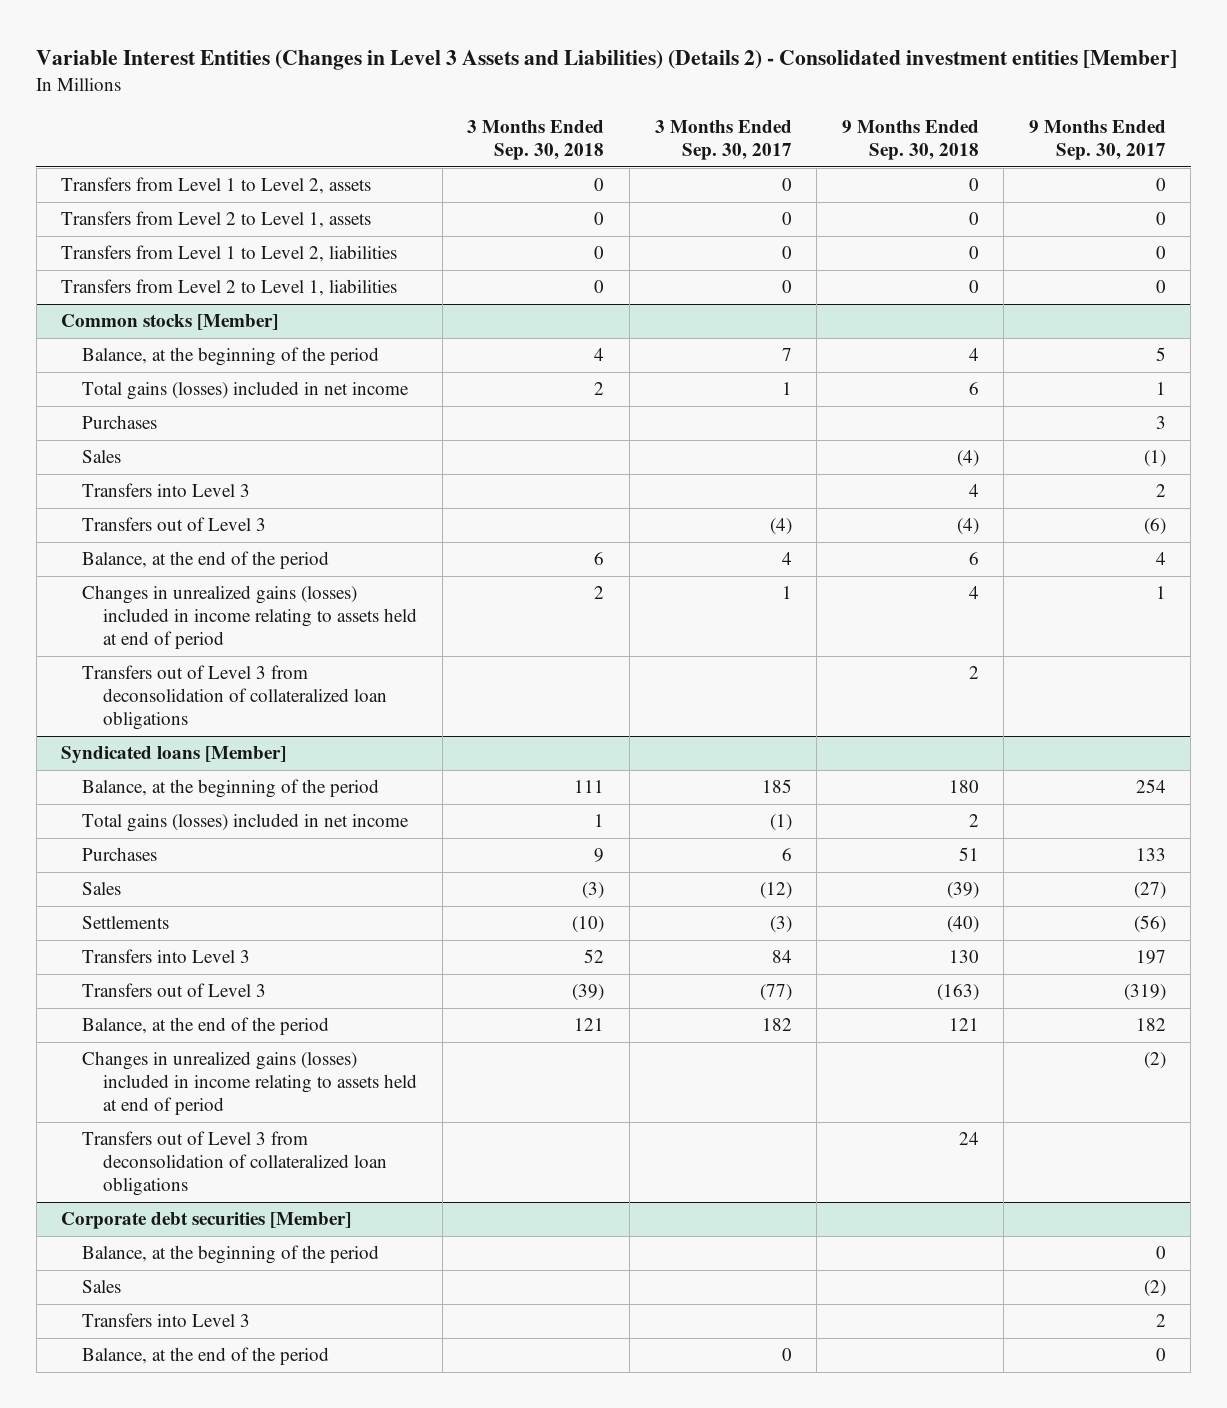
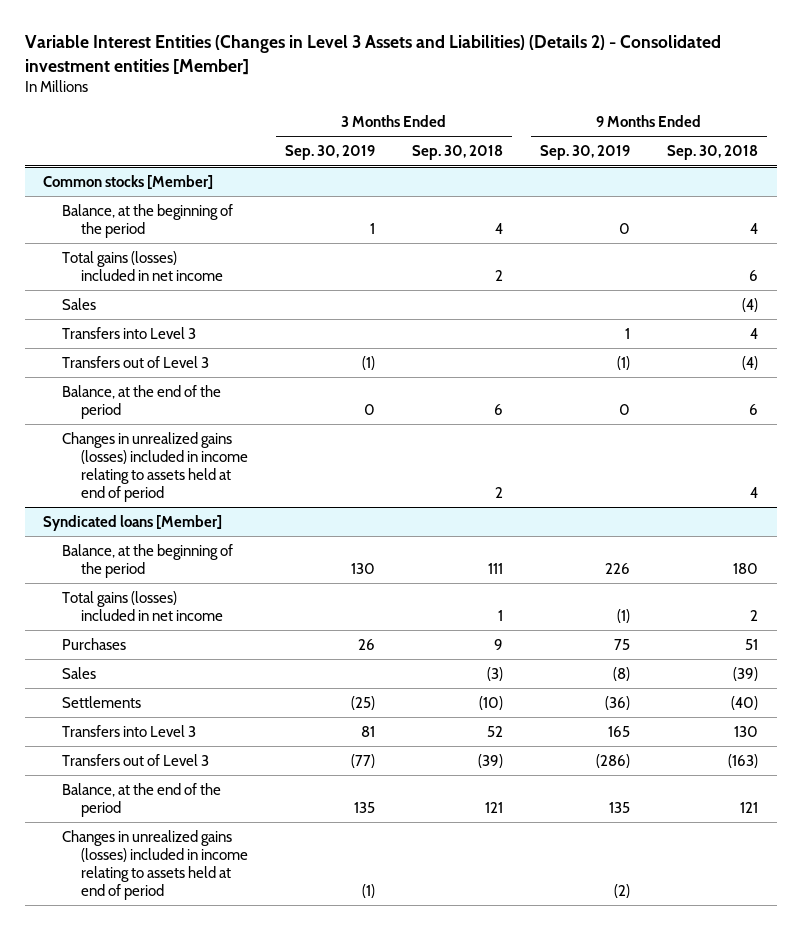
[654,119,792,160] 3 Months Ended Sep. 30, 2017 -> none
[1028,119,1166,160] 9 Months Ended Sep. 30, 2017 -> none
none -> [284,145,375,161] Sep. 30, 2019
none -> [540,145,631,161] Sep. 30, 2019
[61,177,372,195] Transfers from Level 1 to Level 2, assets -> none
[61,211,372,229] Transfers from Level 2 to Level 1, assets -> none
[61,245,398,263] Transfers from Level 1 to Level 2, liabilities -> none
[61,279,398,297] Transfers from Level 2 to Level 1, liabilities -> none
[82,415,158,430] Purchases -> none
[82,665,388,731] Transfers out of Level 3 from deconsolidation of collateralized loan obligations -> none
[82,1131,388,1197] Transfers out of Level 3 from deconsolidation of collateralized loan obligations -> none
[61,1212,352,1230] Corporate debt securities [Member] -> none
[82,1245,380,1265] Balance, at the beginning of the period -> none
[82,1280,122,1294] Sales -> none
[82,1313,251,1328] Transfers into Level 3 -> none
[82,1347,330,1366] Balance, at the end of the period -> none

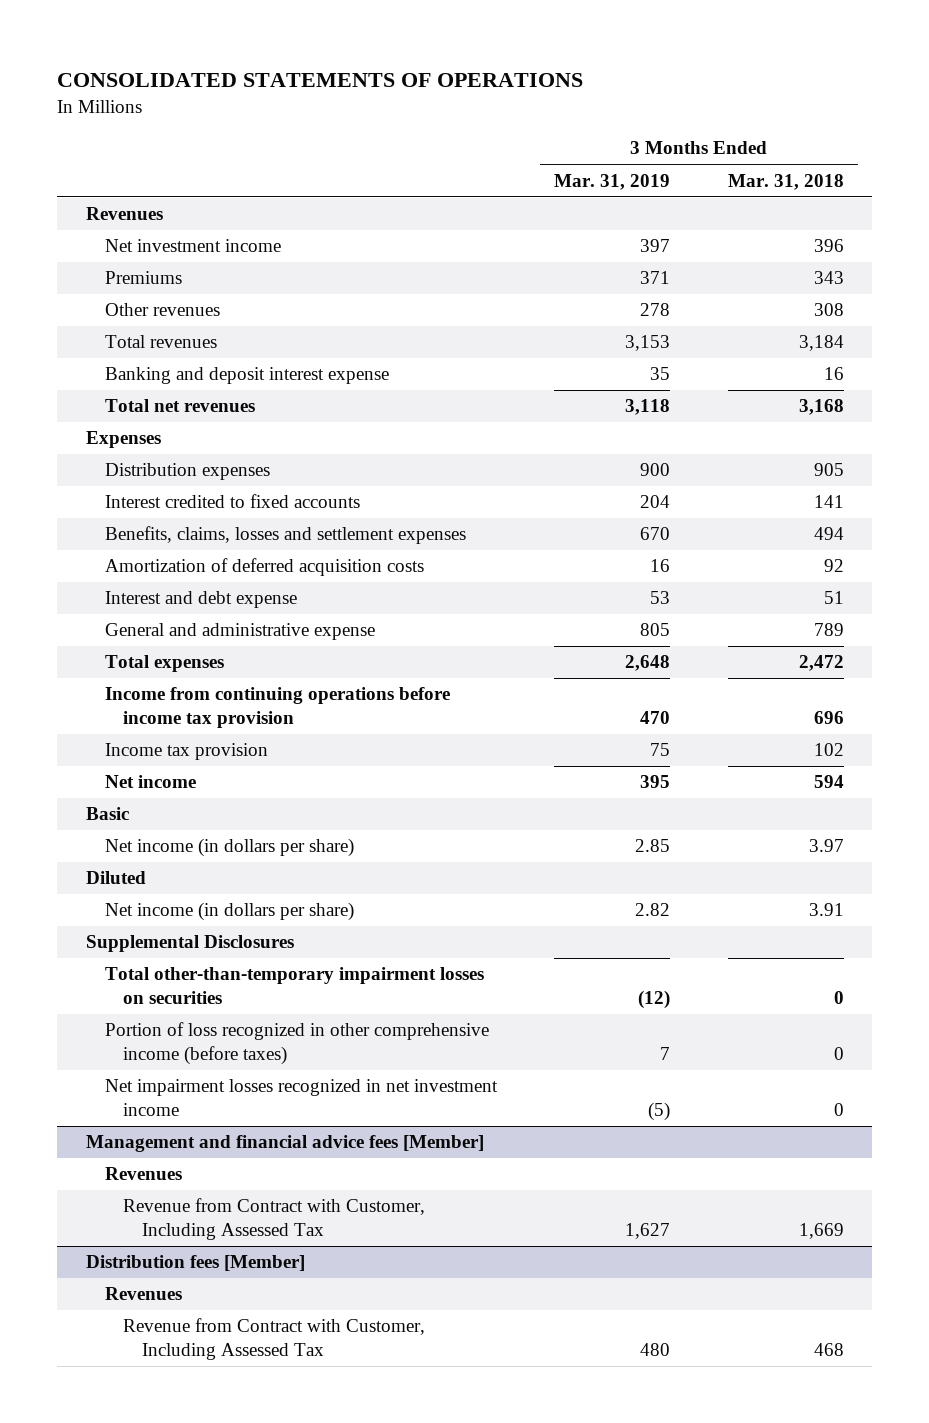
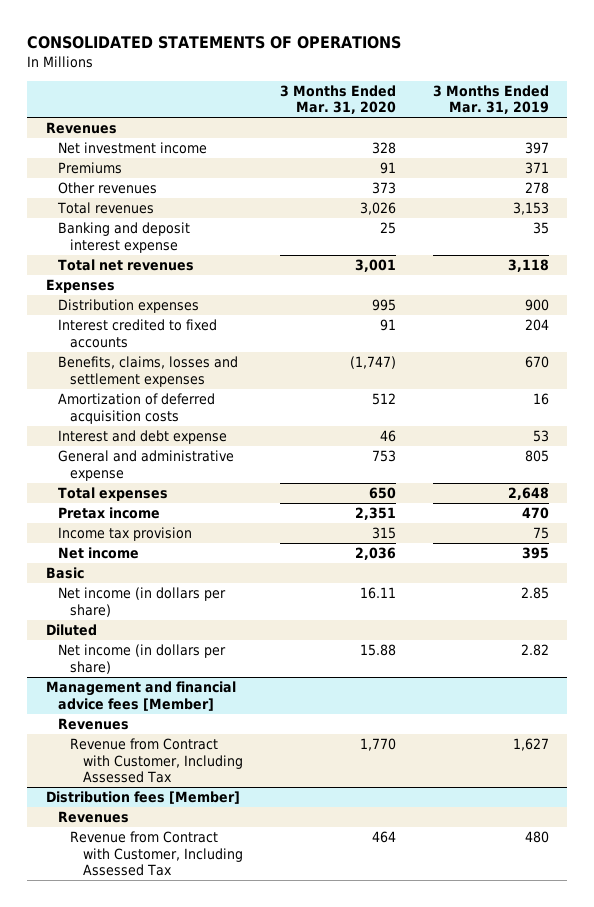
[727,173,844,190] Mar. 31, 2018 -> none
none -> [279,84,396,115] 3 Months Ended Mar. 31, 2020
[104,687,450,728] Income from continuing operations before income tax provision -> [58,507,161,520] Pretax income
[85,935,294,953] Supplemental Disclosures -> none
[104,967,484,1004] Total other-than-temporary impairment losses on securities -> none
[104,1022,489,1065] Portion of loss recognized in other comprehensive income (before taxes) -> none
[104,1079,498,1116] Net impairment losses recognized in net investment income -> none

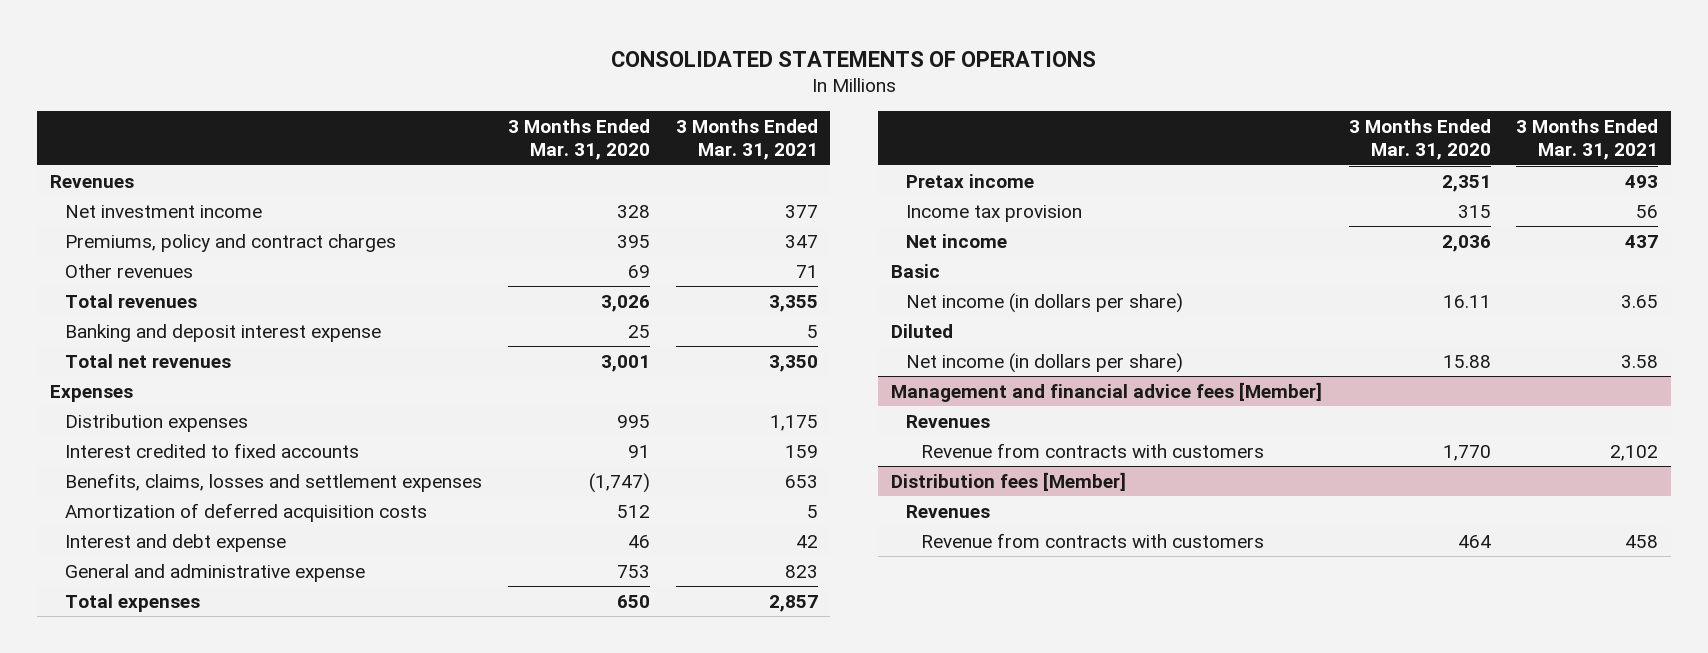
[432,84,549,115] 3 Months Ended Mar. 31, 2019 -> none
none -> [675,119,818,161] 3 Months Ended Mar. 31, 2021
[58,162,123,175] Premiums -> none
none -> [65,233,397,252] Premiums, policy and contract charges
[371,182,396,195] 373 -> [627,264,650,278] 69
[70,738,243,783] Revenue from Contract with Customer, Including Assessed Tax -> [920,442,1264,458] Revenue from contracts with customers
[70,831,243,876] Revenue from Contract with Customer, Including Assessed Tax -> [920,532,1264,548] Revenue from contracts with customers

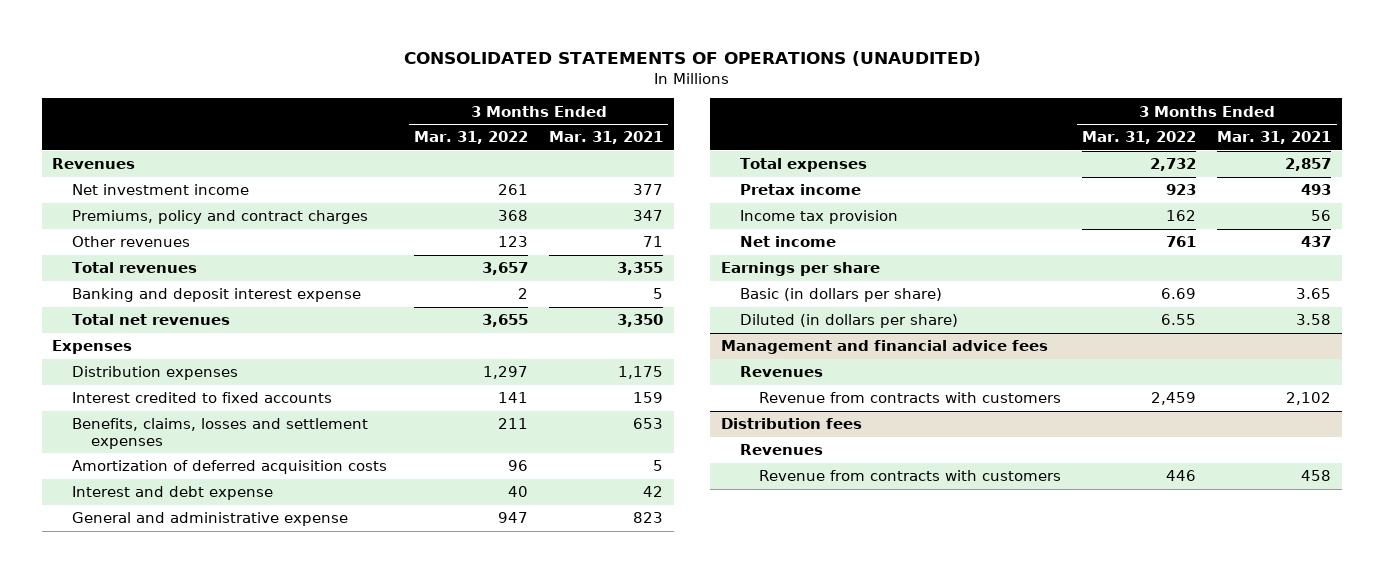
[611,50,1097,67] CONSOLIDATED STATEMENTS OF OPERATIONS -> [403,51,981,67] CONSOLIDATED STATEMENTS OF OPERATIONS (UNAUDITED)
[507,119,650,161] 3 Months Ended Mar. 31, 2020 -> none
none -> [413,131,528,145] Mar. 31, 2022
[890,263,940,278] Basic -> none
[890,323,953,338] Diluted -> none
none -> [720,262,880,277] Earnings per share
[905,292,1183,313] Net income (in dollars per share) -> [739,288,942,303] Basic (in dollars per share)
[905,352,1183,373] Net income (in dollars per share) -> [739,314,958,329] Diluted (in dollars per share)
[890,381,1322,402] Management and financial advice fees [Member] -> [720,340,1048,355] Management and financial advice fees
[890,471,1126,491] Distribution fees [Member] -> [720,418,862,430] Distribution fees

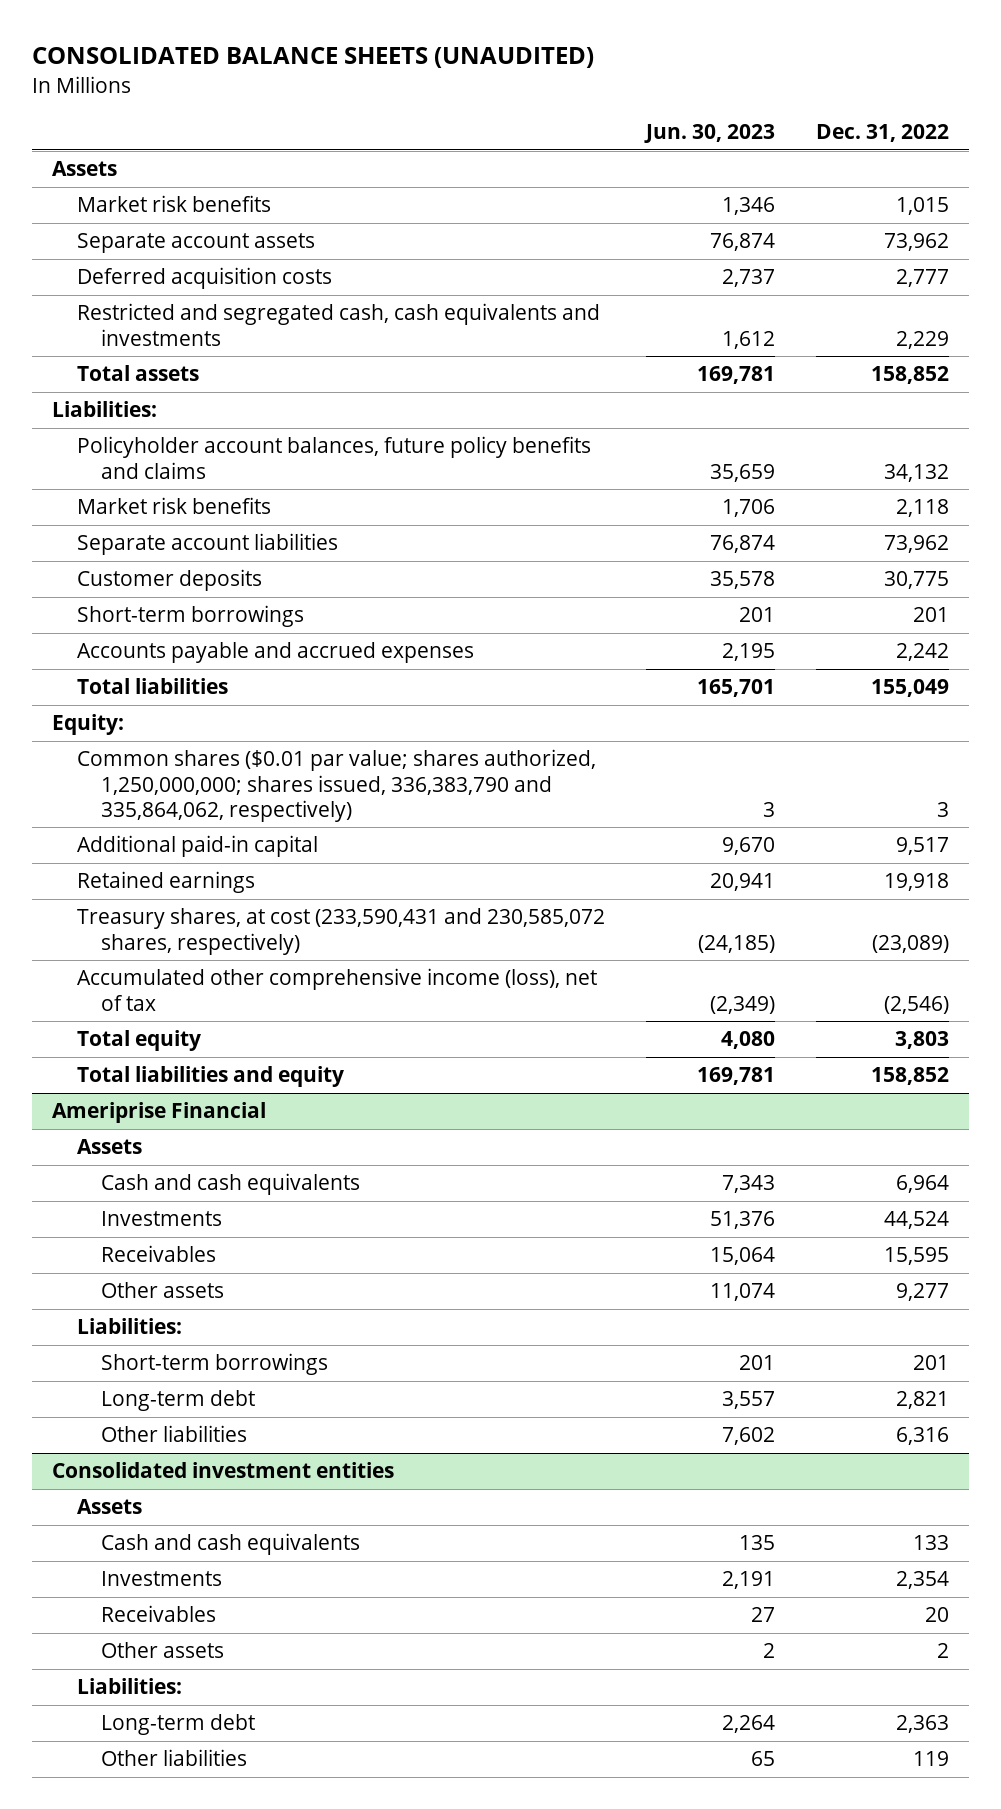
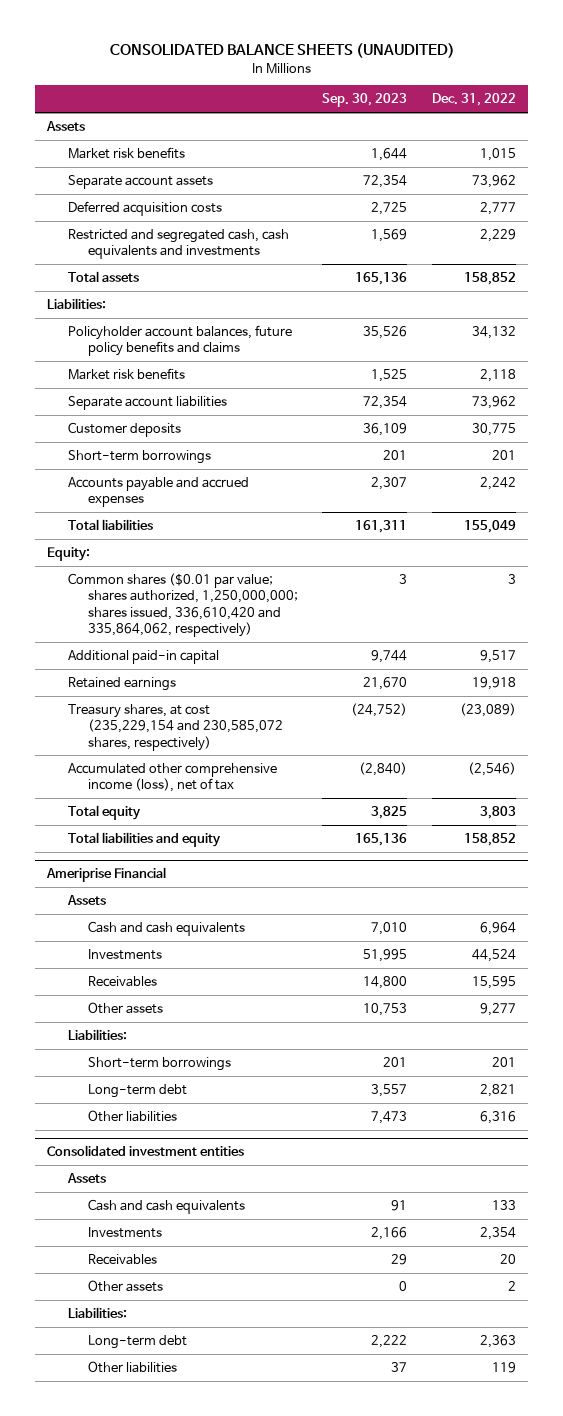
[643,124,775,144] Jun. 30, 2023 -> none
none -> [322,93,408,108] Sep. 30, 2023
[76,749,596,822] Common shares ($0.01 par value; shares authorized, 1,250,000,000; shares issued, 336,383,790 and 335,864,062, respectively) -> [67,572,298,638] Common shares ($0.01 par value; shares authorized, 1,250,000,000; shares issued, 336,610,420 and 335,864,062, respectively)
[76,908,605,955] Treasury shares, at cost (233,590,431 and 230,585,072 shares, respectively) -> [67,703,283,751] Treasury shares, at cost (235,229,154 and 230,585,072 shares, respectively)

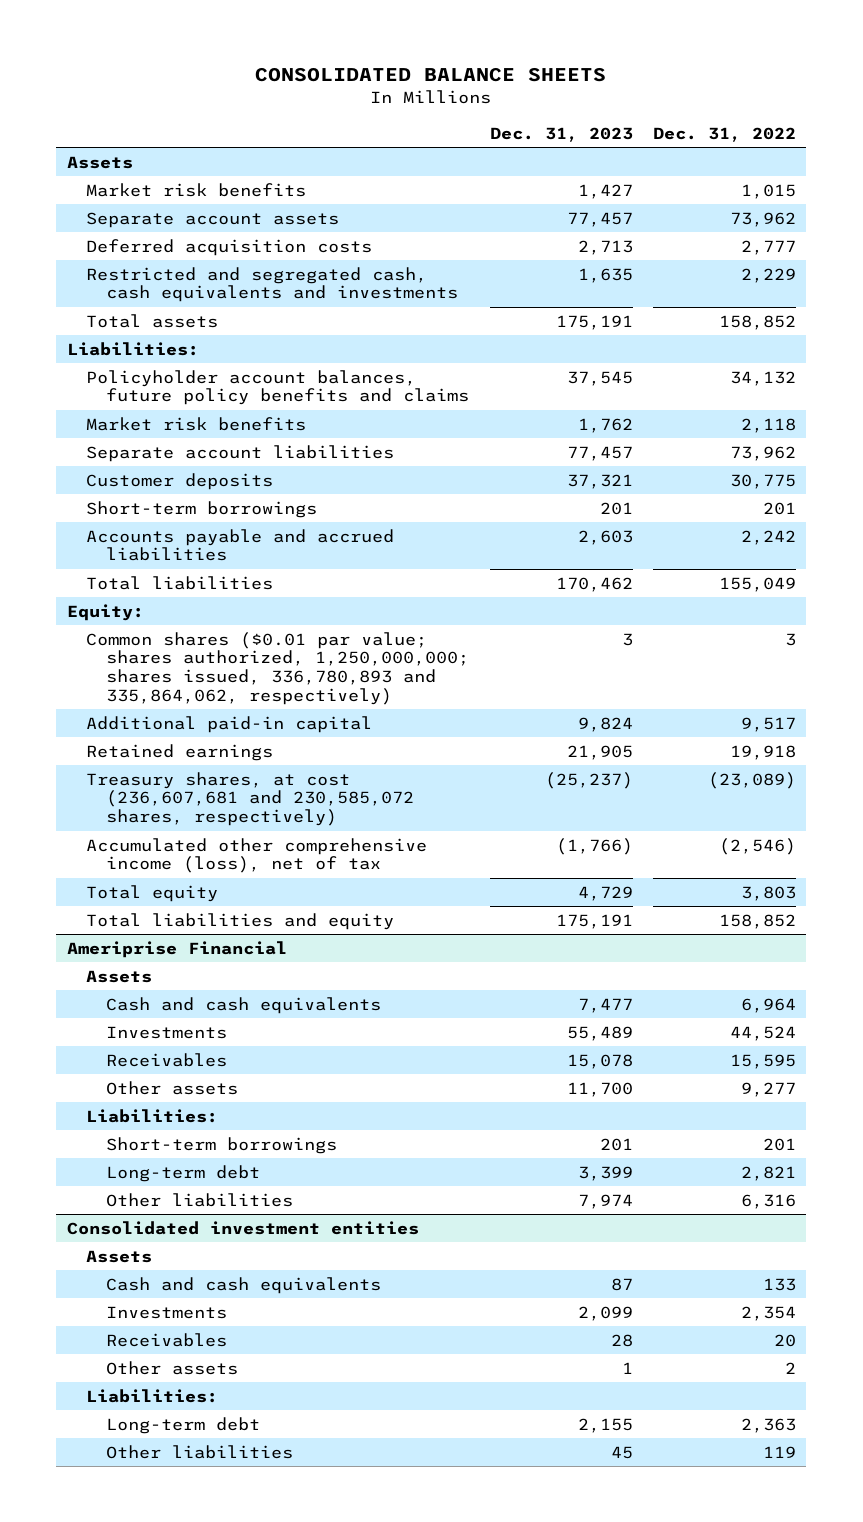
[109,43,455,59] CONSOLIDATED BALANCE SHEETS (UNAUDITED) -> [255,67,607,83] CONSOLIDATED BALANCE SHEETS
[322,93,408,108] Sep. 30, 2023 -> none
none -> [489,126,633,142] Dec. 31, 2023
[67,476,249,508] Accounts payable and accrued expenses -> [86,528,395,562] Accounts payable and accrued liabilities
[67,572,298,638] Common shares ($0.01 par value; shares authorized, 1,250,000,000; shares issued, 336,610,420 and 335,864,062, respectively) -> [86,631,470,705] Common shares ($0.01 par value; shares authorized, 1,250,000,000; shares issued, 336,780,893 and 335,864,062, respectively)
[67,703,283,751] Treasury shares, at cost (235,229,154 and 230,585,072 shares, respectively) -> [86,771,415,827] Treasury shares, at cost (236,607,681 and 230,585,072 shares, respectively)

